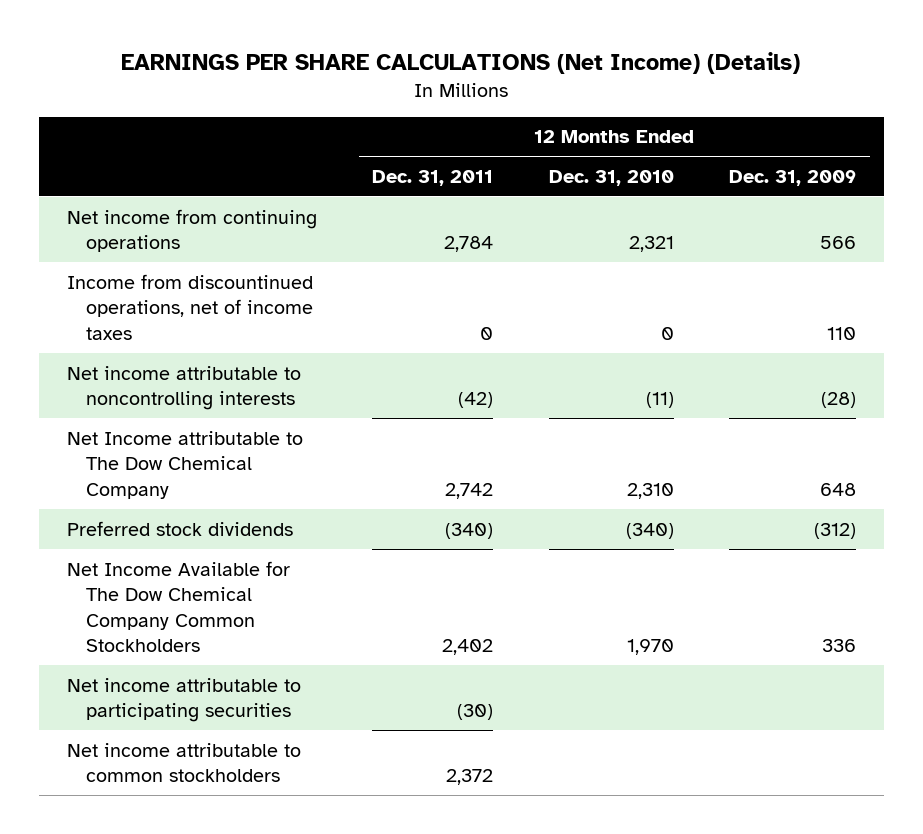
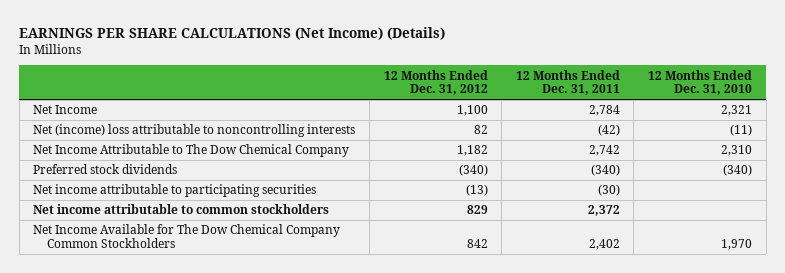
[728,169,856,186] Dec. 31, 2009 -> none
none -> [383,69,488,96] 12 Months Ended Dec. 31, 2012
[67,273,314,340] Income from discountinued operations, net of income taxes -> none
[67,208,318,253] Net income from continuing operations -> [33,105,98,115] Net Income
[67,365,302,411] Net income attributable to noncontrolling interests -> [33,124,356,138] Net (income) loss attributable to noncontrolling interests
[67,430,304,499] Net Income attributable to The Dow Chemical Company -> [33,144,350,158] Net Income Attributable to The Dow Chemical Company
[67,560,291,653] Net Income Available for The Dow Chemical Company Common Stockholders -> [33,224,341,249] Net Income Available for The Dow Chemical Company Common Stockholders

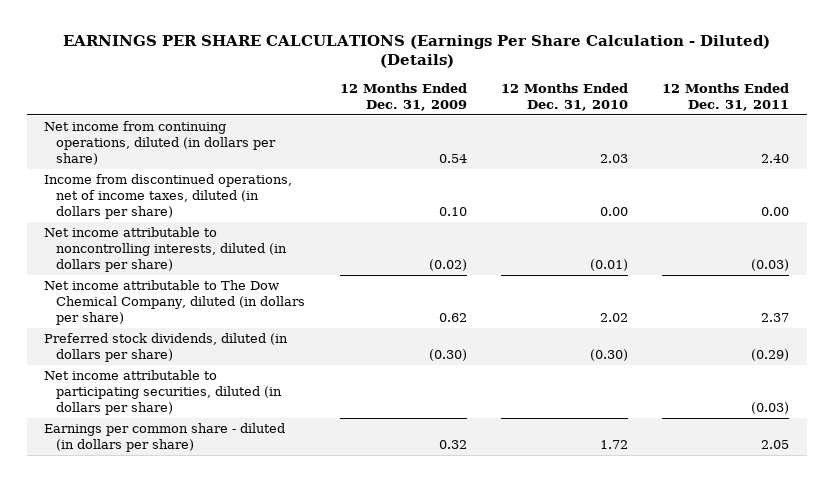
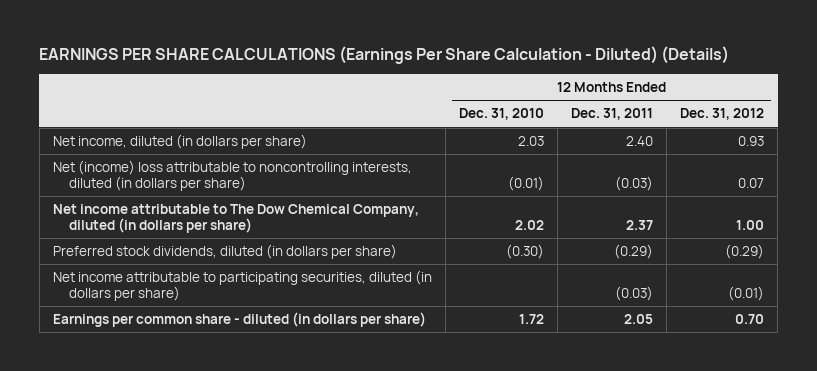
[339,82,467,111] 12 Months Ended Dec. 31, 2009 -> none
none -> [680,108,765,121] Dec. 31, 2012
[43,174,292,219] Income from discontinued operations, net of income taxes, diluted (in dollars per share) -> none
[43,121,277,165] Net income from continuing operations, diluted (in dollars per share) -> [52,134,307,150] Net income, diluted (in dollars per share)
[43,227,288,272] Net income attributable to noncontrolling interests, diluted (in dollars per share) -> [52,160,412,192] Net (income) loss attributable to noncontrolling interests, diluted (in dollars per share)

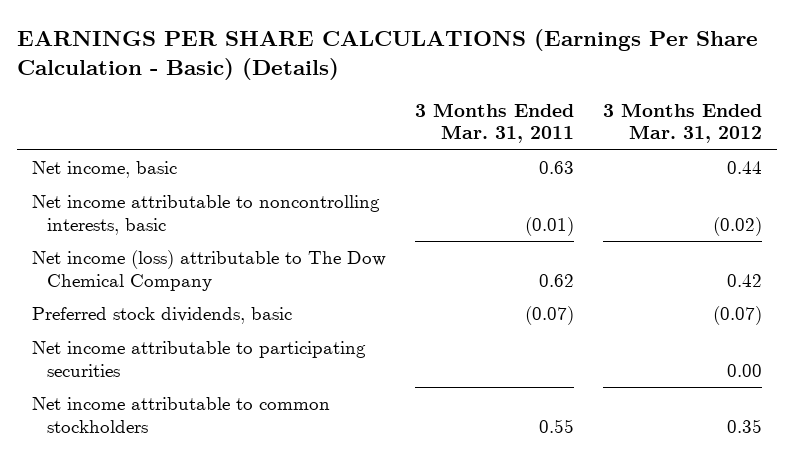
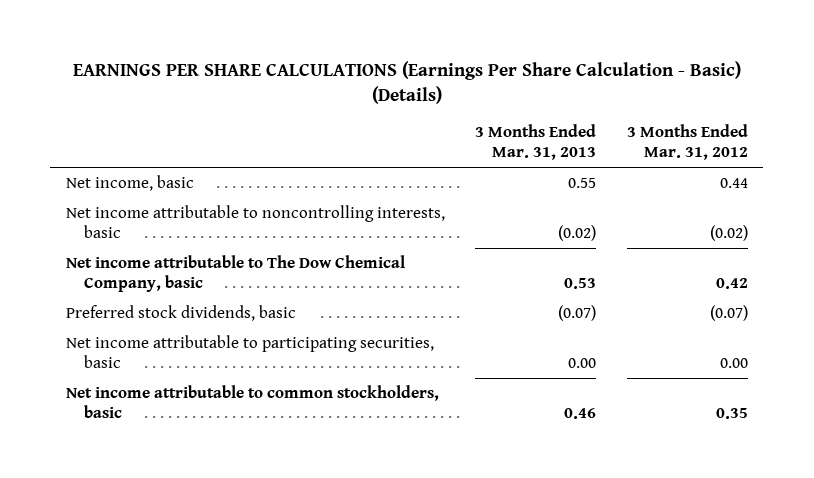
[415,102,575,143] 3 Months Ended Mar. 31, 2011 -> none
none -> [475,124,597,161] 3 Months Ended Mar. 31, 2013
[31,250,386,291] Net income (loss) attributable to The Dow Chemical Company -> [65,254,405,293] Net income attributable to The Dow Chemical Company, basic
[31,341,366,377] Net income attributable to participating securities -> [65,334,434,369] Net income attributable to participating securities, basic
[31,397,330,433] Net income attributable to common stockholders -> [65,384,439,419] Net income attributable to common stockholders, basic

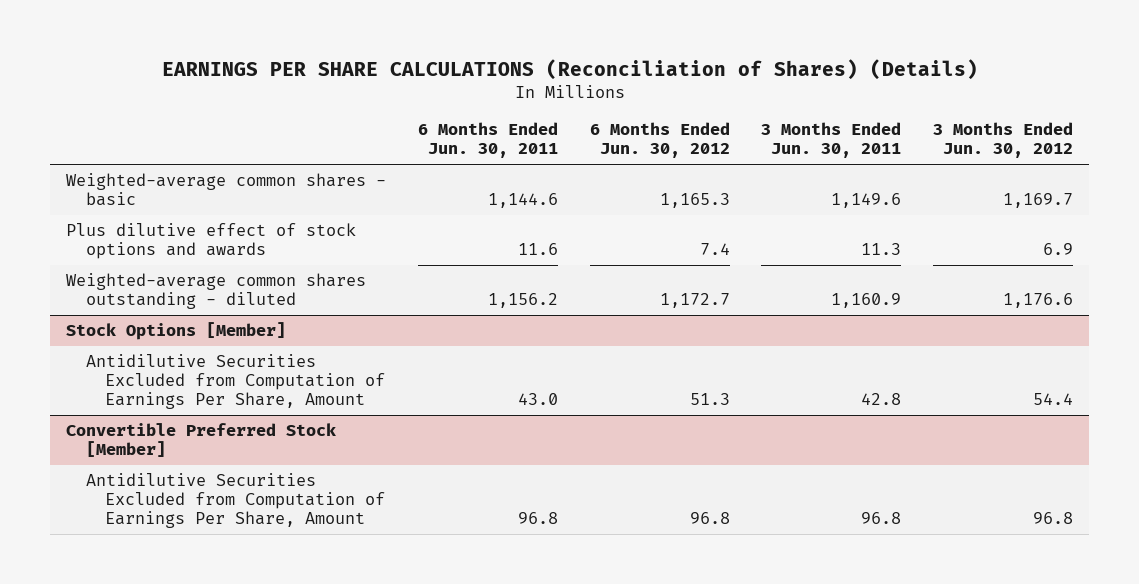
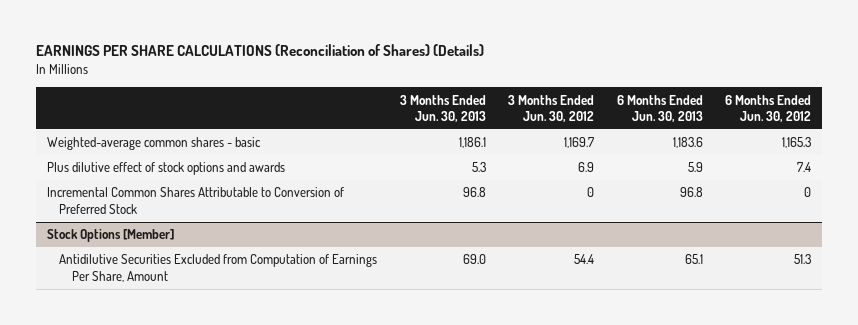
[417,122,558,159] 6 Months Ended Jun. 30, 2011 -> none
[761,122,902,159] 3 Months Ended Jun. 30, 2011 -> none
none -> [399,94,486,123] 3 Months Ended Jun. 30, 2013
none -> [616,94,703,123] 6 Months Ended Jun. 30, 2013
[66,273,367,310] Weighted-average common shares outstanding - diluted -> none
none -> [47,187,345,214] Incremental Common Shares Attributable to Conversion of Preferred Stock
[66,423,337,458] Convertible Preferred Stock [Member] -> none
[85,473,386,529] Antidilutive Securities Excluded from Computation of Earnings Per Share, Amount -> none

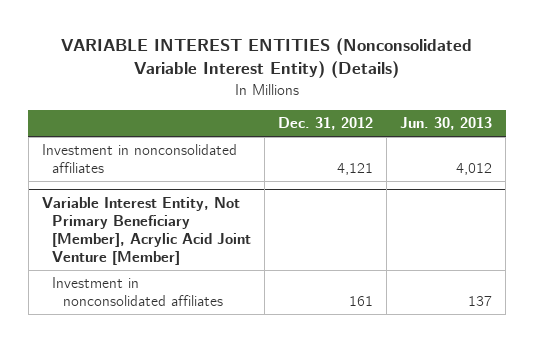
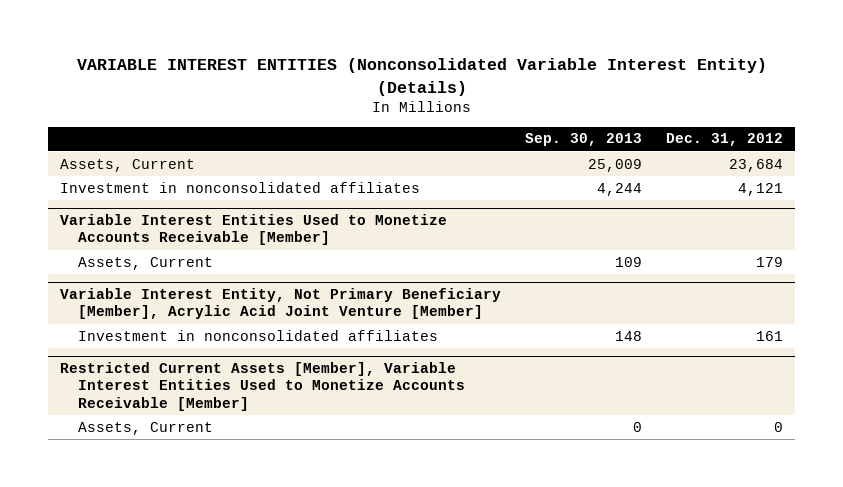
[400,117,493,131] Jun. 30, 2013 -> none
none -> [525,133,643,147] Sep. 30, 2013
none -> [59,158,195,172] Assets, Current
none -> [59,214,447,246] Variable Interest Entities Used to Monetize Accounts Receivable [Member]
none -> [78,256,214,270] Assets, Current
none -> [59,362,466,411] Restricted Current Assets [Member], Variable Interest Entities Used to Monetize Accounts Receivable [Member]
none -> [78,421,214,435] Assets, Current

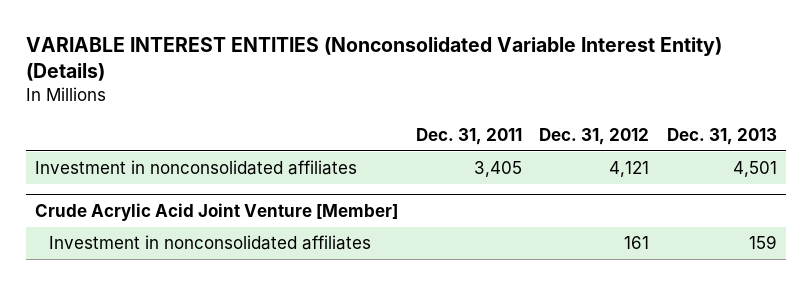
[525,133,643,147] Sep. 30, 2013 -> none
none -> [415,127,522,145] Dec. 31, 2011
none -> [667,127,778,145] Dec. 31, 2013
[59,158,195,172] Assets, Current -> none
[59,214,447,246] Variable Interest Entities Used to Monetize Accounts Receivable [Member] -> none
[78,256,214,270] Assets, Current -> none
[59,288,501,320] Variable Interest Entity, Not Primary Beneficiary [Member], Acrylic Acid Joint Venture [Member] -> none
none -> [34,203,398,222] Crude Acrylic Acid Joint Venture [Member]
[59,362,466,411] Restricted Current Assets [Member], Variable Interest Entities Used to Monetize Accounts Receivable [Member] -> none
[78,421,214,435] Assets, Current -> none

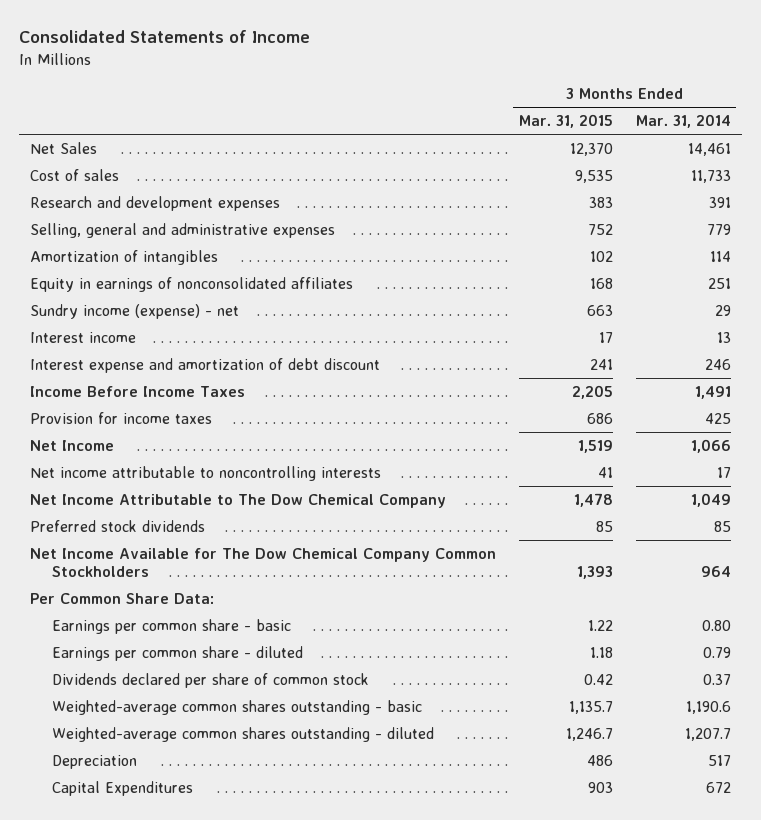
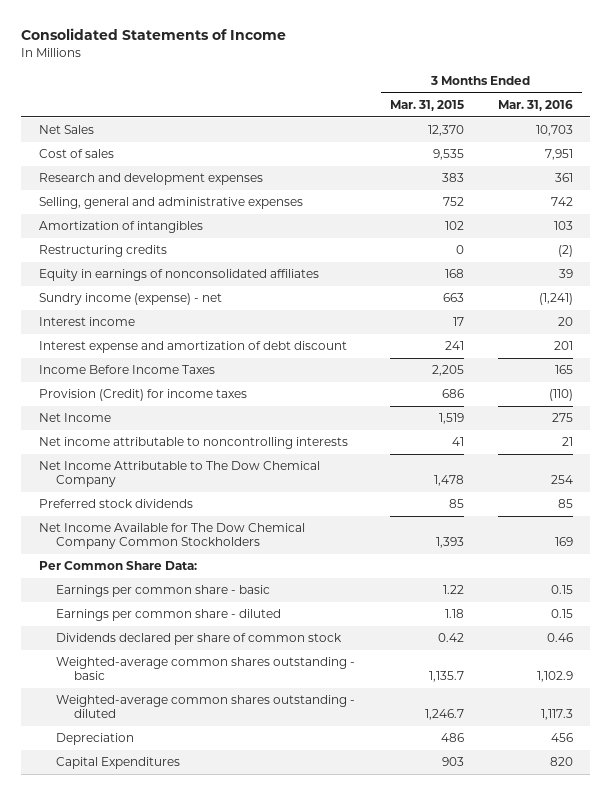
[635,114,731,129] Mar. 31, 2014 -> none
none -> [497,100,573,112] Mar. 31, 2016
none -> [38,245,167,258] Restructuring credits
[30,411,213,424] Provision for income taxes -> [38,389,247,402] Provision (Credit) for income taxes

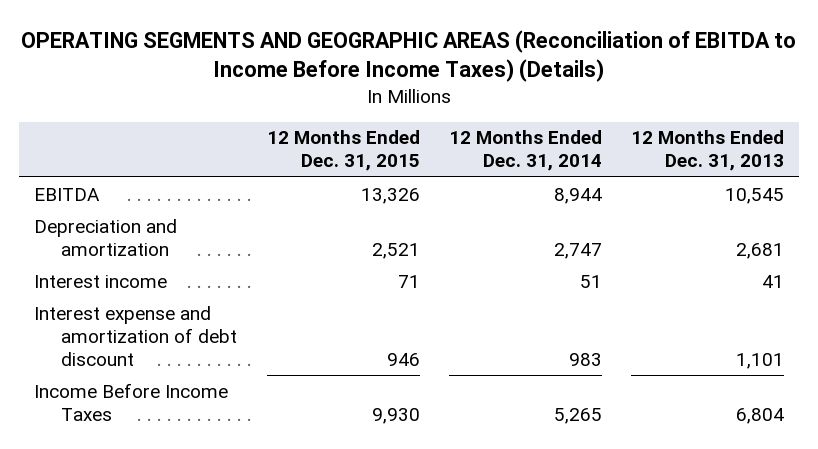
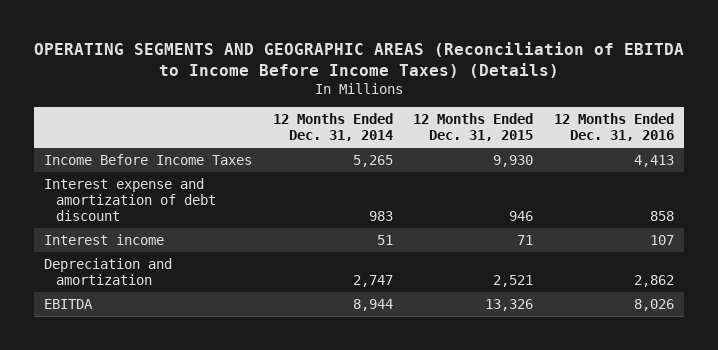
[631,130,785,172] 12 Months Ended Dec. 31, 2013 -> none
none -> [553,112,674,142] 12 Months Ended Dec. 31, 2016
[33,305,238,367] Interest expense and amortization of debt discount -> [44,177,216,222] Interest expense and amortization of debt discount
[33,274,167,288] Interest income -> [44,233,165,245] Interest income
[33,218,177,256] Depreciation and amortization -> [44,257,173,286] Depreciation and amortization
[33,187,100,201] EBITDA -> [44,298,94,309] EBITDA

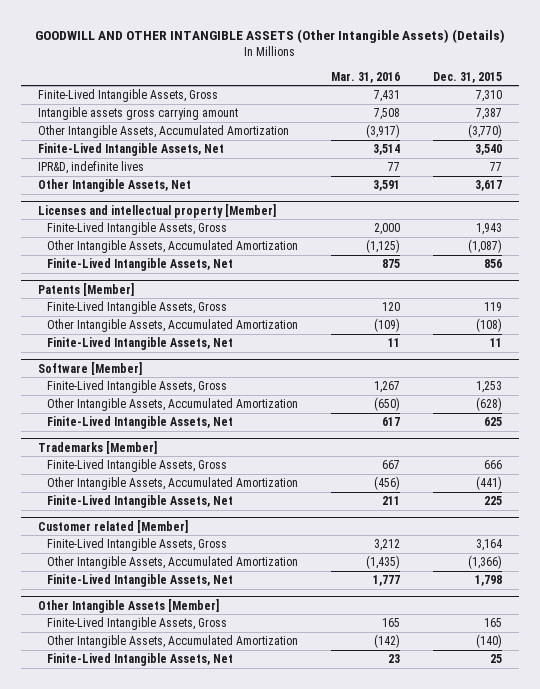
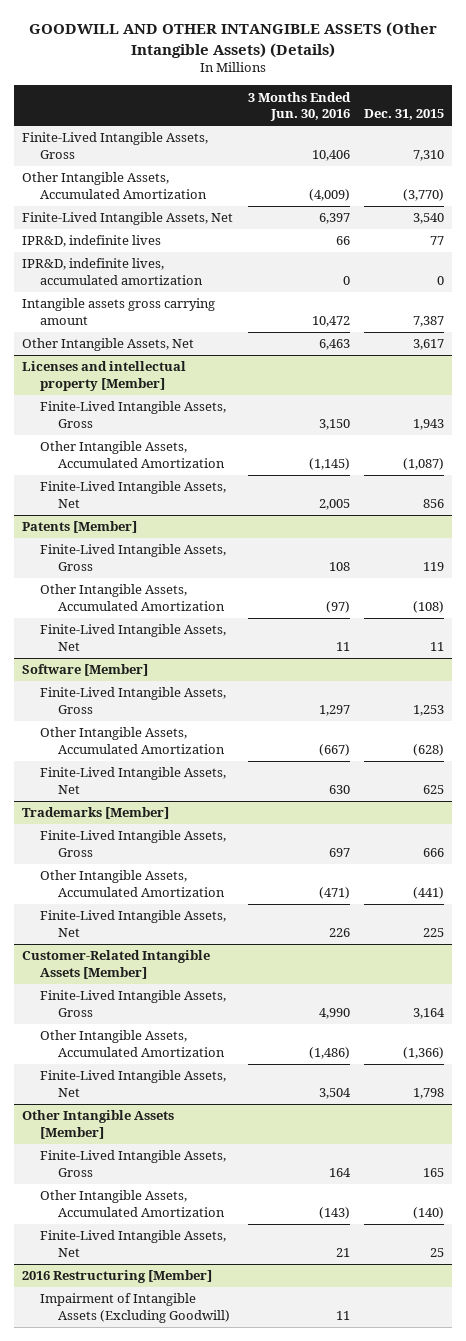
[331,71,401,83] Mar. 31, 2016 -> none
none -> [247,91,351,122] 3 Months Ended Jun. 30, 2016
none -> [21,258,204,286] IPR&D, indefinite lives, accumulated amortization
[37,107,238,121] Intangible assets gross carrying amount -> [21,298,215,326] Intangible assets gross carrying amount
[37,519,188,533] Customer related [Member] -> [21,950,210,980] Customer-Related Intangible Assets [Member]
none -> [21,1270,212,1284] 2016 Restructuring [Member]
none -> [40,1293,231,1324] Impairment of Intangible Assets (Excluding Goodwill)

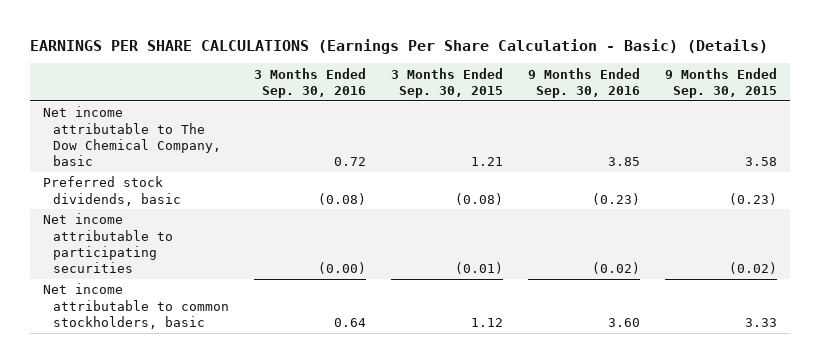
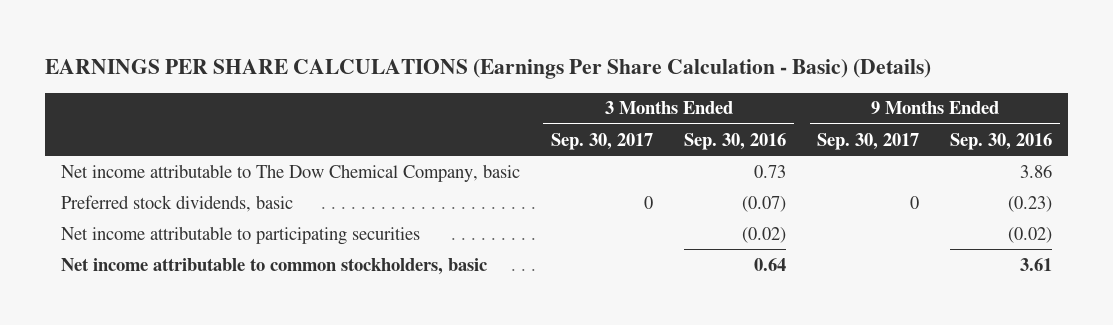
[391,67,504,99] 3 Months Ended Sep. 30, 2015 -> none
[665,67,778,99] 9 Months Ended Sep. 30, 2015 -> none
none -> [551,132,654,150] Sep. 30, 2017
none -> [817,132,920,150] Sep. 30, 2017
[333,156,366,166] 0.72 -> [754,164,787,178] 0.73
[608,156,641,166] 3.85 -> [1020,164,1053,178] 3.86
[317,192,366,205] (0.08) -> [742,195,787,212] (0.07)
[317,261,366,274] (0.00) -> [742,226,787,243] (0.02)
[608,317,641,327] 3.60 -> [1020,257,1053,271] 3.61

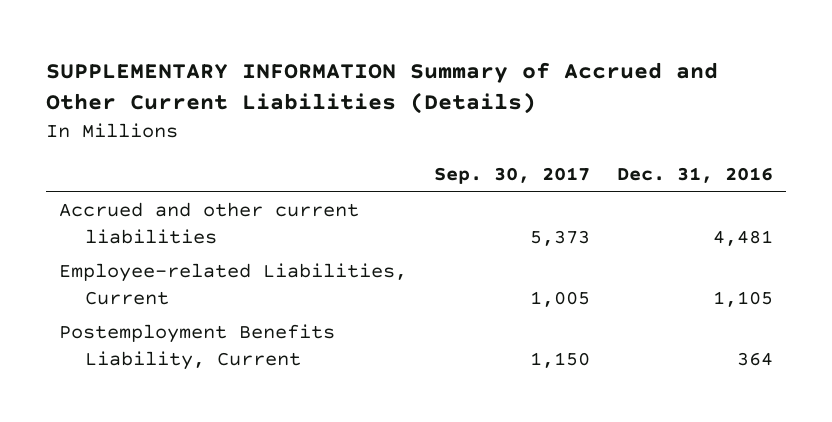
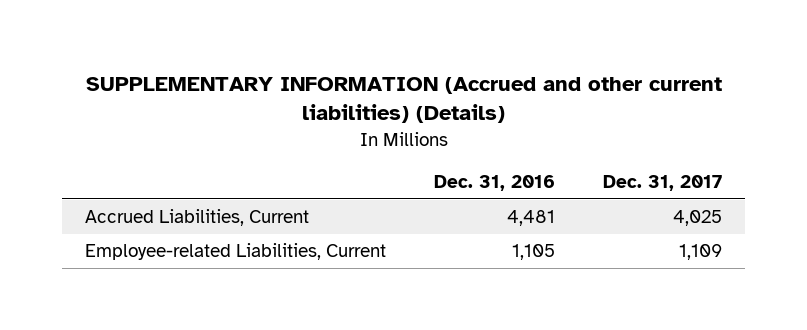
[45,61,718,115] SUPPLEMENTARY INFORMATION Summary of Accrued and Other Current Liabilities (Details) -> [85,77,722,124] SUPPLEMENTARY INFORMATION (Accrued and other current liabilities) (Details)
[433,167,590,185] Sep. 30, 2017 -> none
none -> [602,175,722,192] Dec. 31, 2017
[59,202,360,244] Accrued and other current liabilities -> [85,209,310,227] Accrued Liabilities, Current
[59,324,336,370] Postemployment Benefits Liability, Current -> none

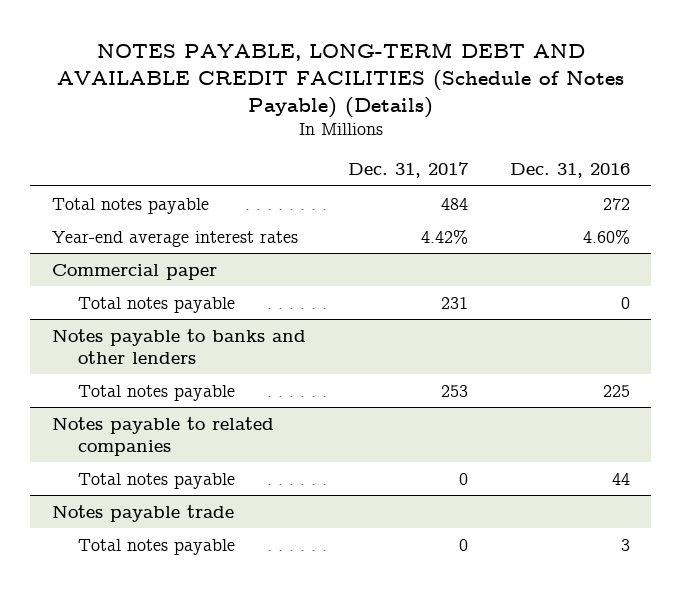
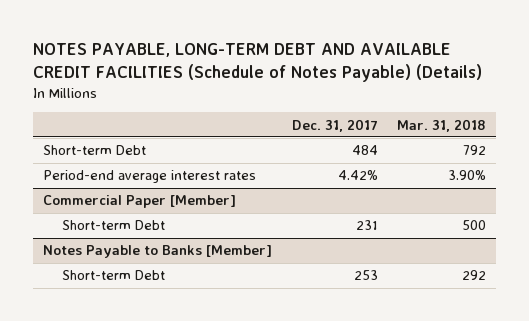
[509,163,630,179] Dec. 31, 2016 -> none
none -> [397,118,487,132] Mar. 31, 2018
[51,416,274,456] Notes payable to related companies -> none
[77,472,235,489] Total notes payable -> none
[51,504,234,522] Notes payable trade -> none
[77,538,235,555] Total notes payable -> none
[51,197,209,214] Total notes payable -> [42,145,146,156] Short-term Debt
[51,230,298,247] Year-end average interest rates -> [42,170,256,184] Period-end average interest rates
[51,263,217,280] Commercial paper -> [42,195,236,209] Commercial Paper [Member]
[77,296,235,313] Total notes payable -> [61,220,165,231] Short-term Debt
[51,328,306,364] Notes payable to banks and other lenders -> [42,245,272,259] Notes Payable to Banks [Member]
[77,384,235,401] Total notes payable -> [61,270,165,281] Short-term Debt

